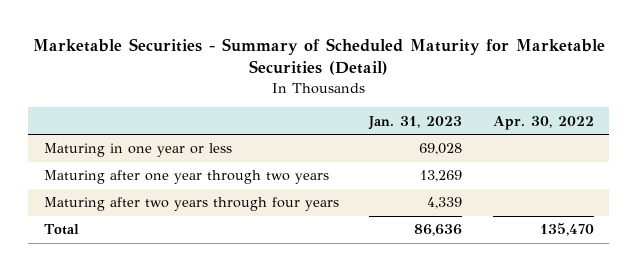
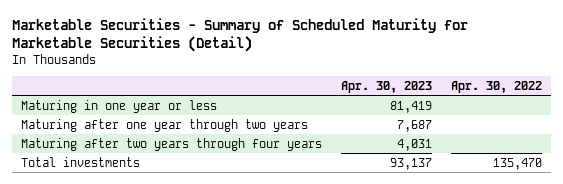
[368,115,463,130] Jan. 31, 2023 -> none
none -> [341,80,433,93] Apr. 30, 2023
[43,224,79,236] Total -> [21,156,141,167] Total investments

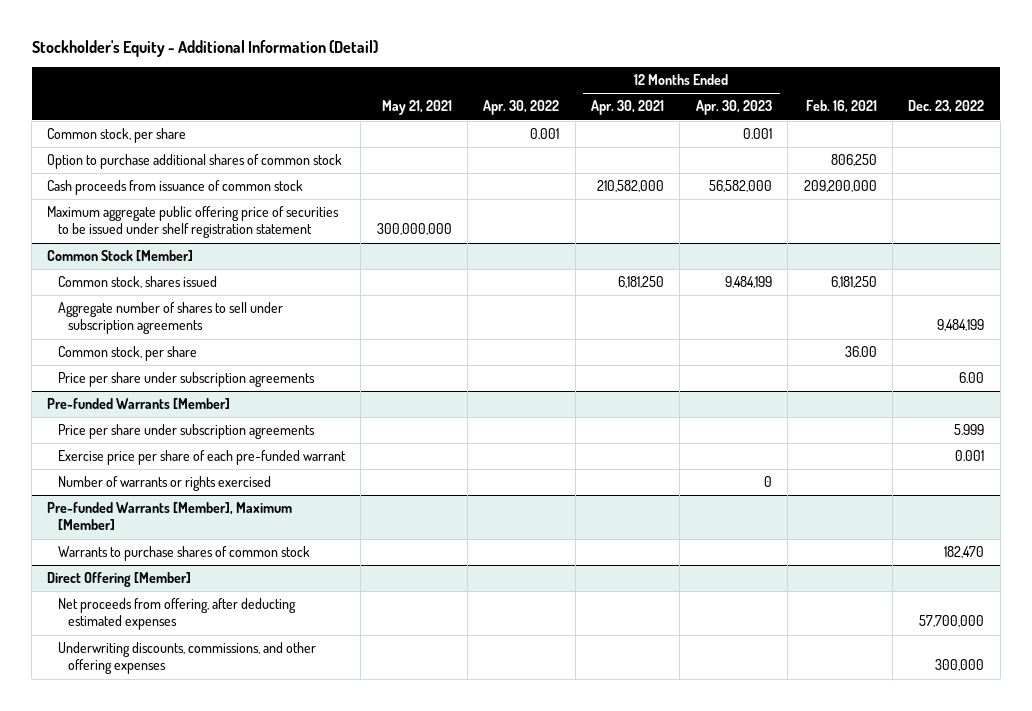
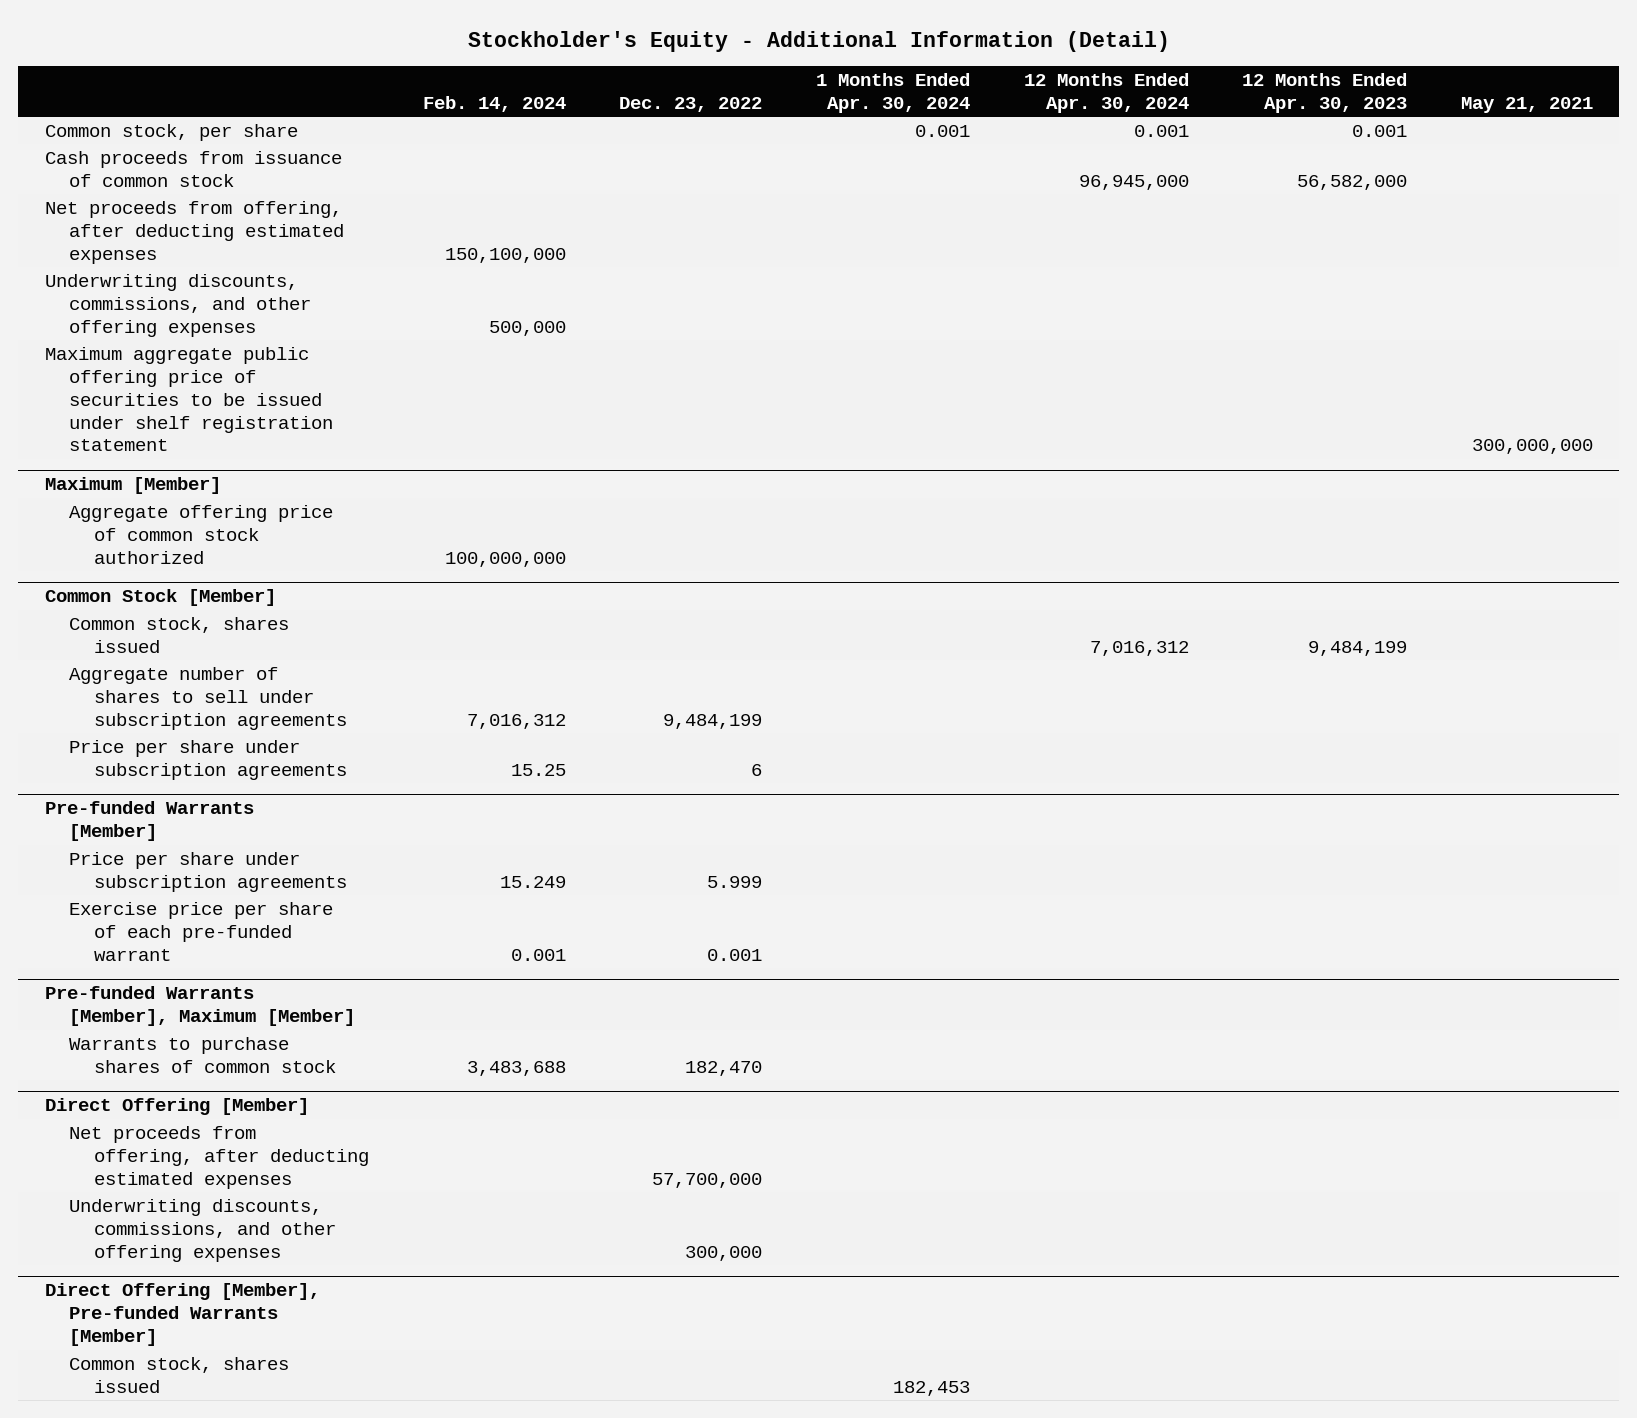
[483,100,560,116] Apr. 30, 2022 -> none
[591,100,665,116] Apr. 30, 2021 -> none
[805,100,877,114] Feb. 16, 2021 -> none
none -> [422,95,566,112] Feb. 14, 2024
none -> [815,72,970,113] 1 Months Ended Apr. 30, 2024
none -> [1023,72,1189,113] 12 Months Ended Apr. 30, 2024
[47,154,343,170] Option to purchase additional shares of common stock -> none
none -> [44,200,345,264] Net proceeds from offering, after deducting estimated expenses
none -> [44,273,312,337] Underwriting discounts, commissions, and other offering expenses
none -> [44,477,221,495] Maximum [Member]
none -> [69,504,334,564] Aggregate offering price of common stock authorized
[57,346,197,362] Common stock, per share -> none
[959,372,985,384] 6.00 -> [751,763,763,776] 6
[57,476,271,492] Number of warrants or rights exercised -> none
none -> [44,1283,320,1347] Direct Offering [Member], Pre-funded Warrants [Member]
none -> [69,1356,290,1393] Common stock, shares issued

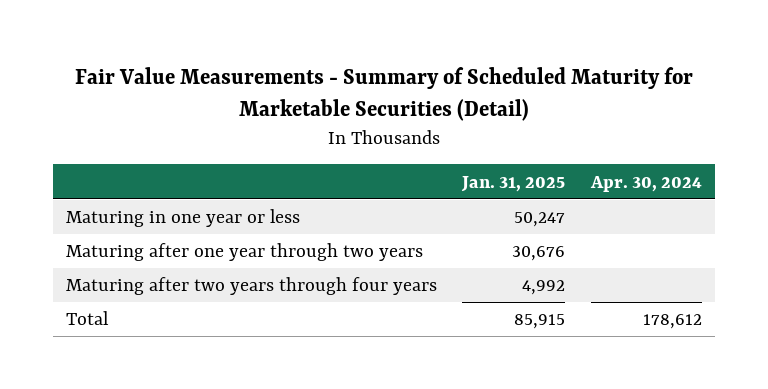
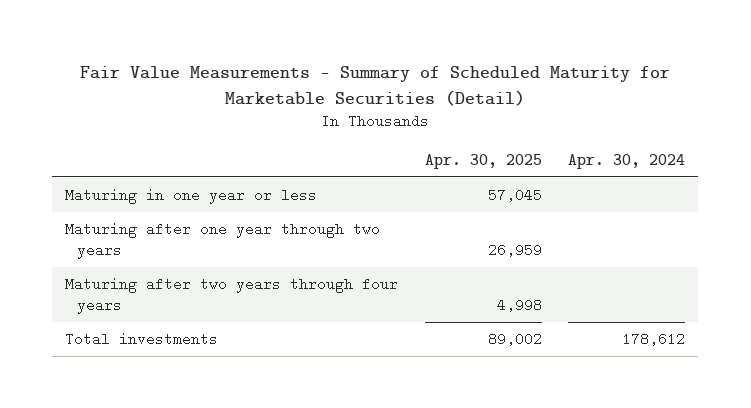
[461,175,566,192] Jan. 31, 2025 -> none
none -> [424,153,542,169] Apr. 30, 2025
[65,311,109,326] Total -> [65,332,219,347] Total investments

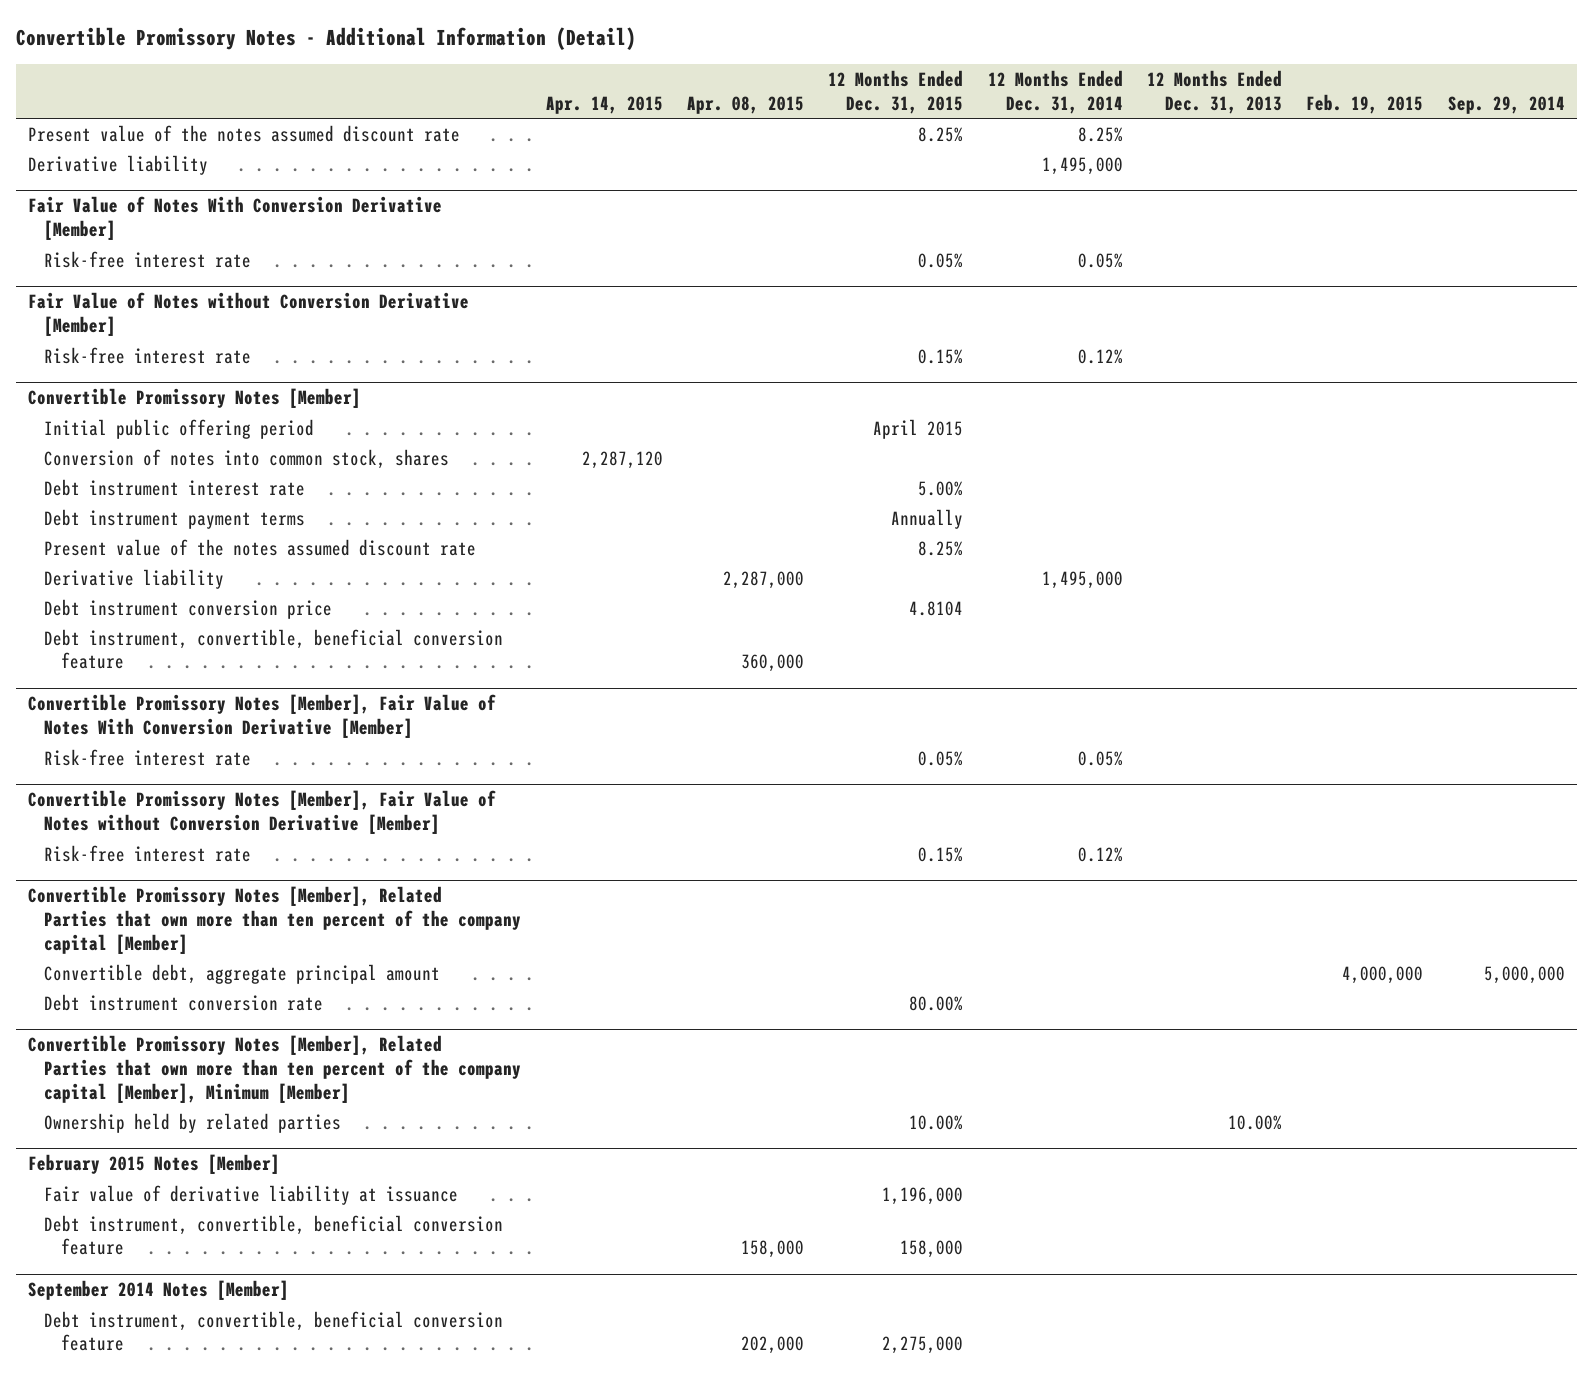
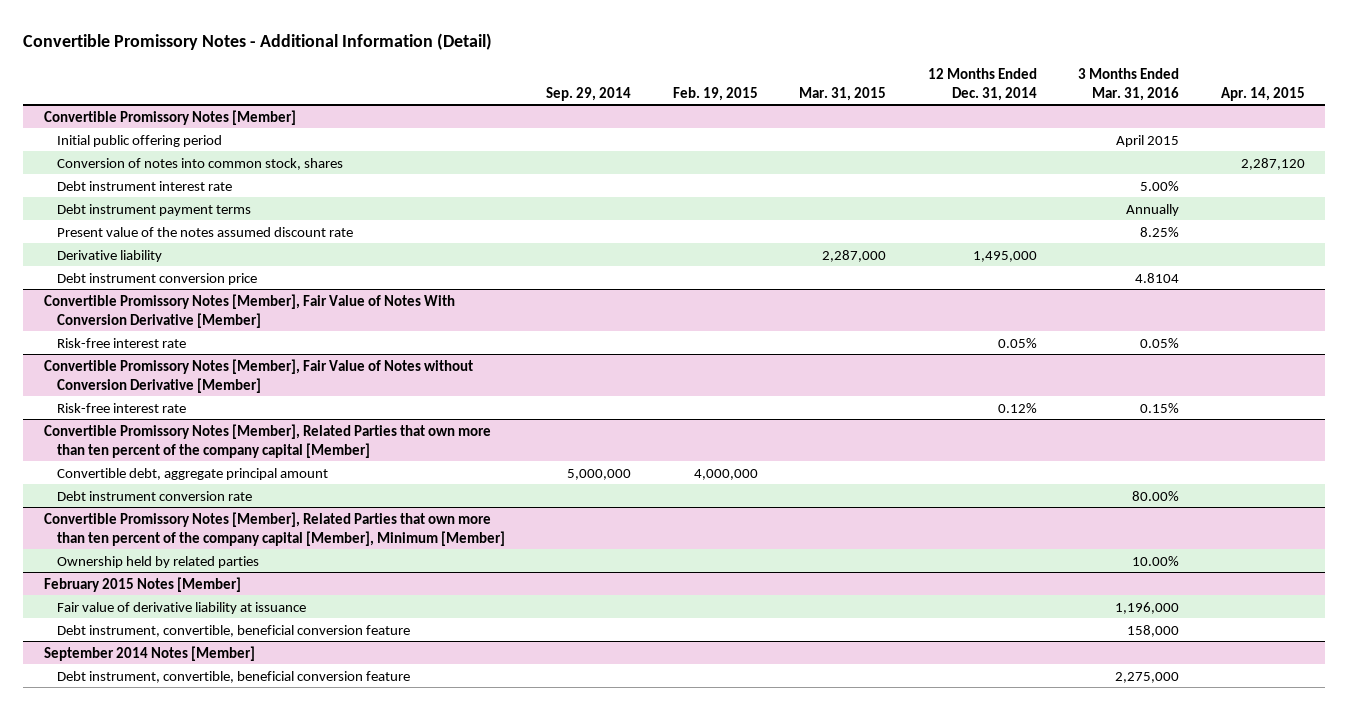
[687,95,805,114] Apr. 08, 2015 -> none
[828,69,964,114] 12 Months Ended Dec. 31, 2015 -> none
[1147,69,1283,114] 12 Months Ended Dec. 31, 2013 -> none
none -> [799,86,887,101] Mar. 31, 2015
none -> [1078,67,1180,101] 3 Months Ended Mar. 31, 2016
[28,124,461,142] Present value of the notes assumed discount rate -> none
[28,154,209,175] Derivative liability -> none
[28,196,443,241] Fair Value of Notes With Conversion Derivative [Member] -> none
[44,250,252,268] Risk-free interest rate -> none
[28,292,470,337] Fair Value of Notes without Conversion Derivative [Member] -> none
[44,346,252,364] Risk-free interest rate -> none
[44,628,504,670] Debt instrument, convertible, beneficial conversion feature -> none

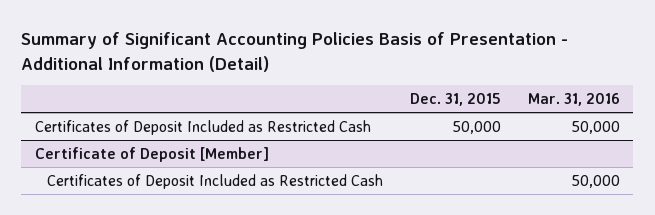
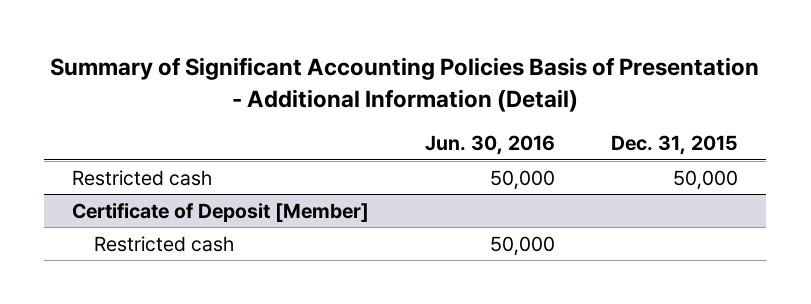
[527,93,620,107] Mar. 31, 2016 -> none
none -> [425,135,556,156] Jun. 30, 2016
[34,119,371,135] Certificates of Deposit Included as Restricted Cash -> [72,169,213,186] Restricted cash
[47,173,384,189] Certificates of Deposit Included as Restricted Cash -> [94,235,235,252] Restricted cash

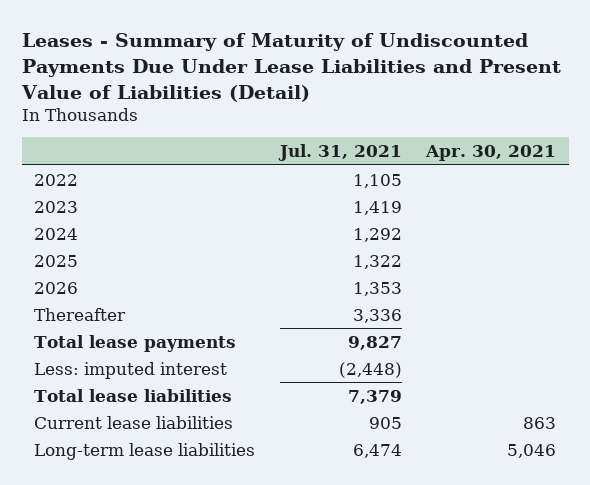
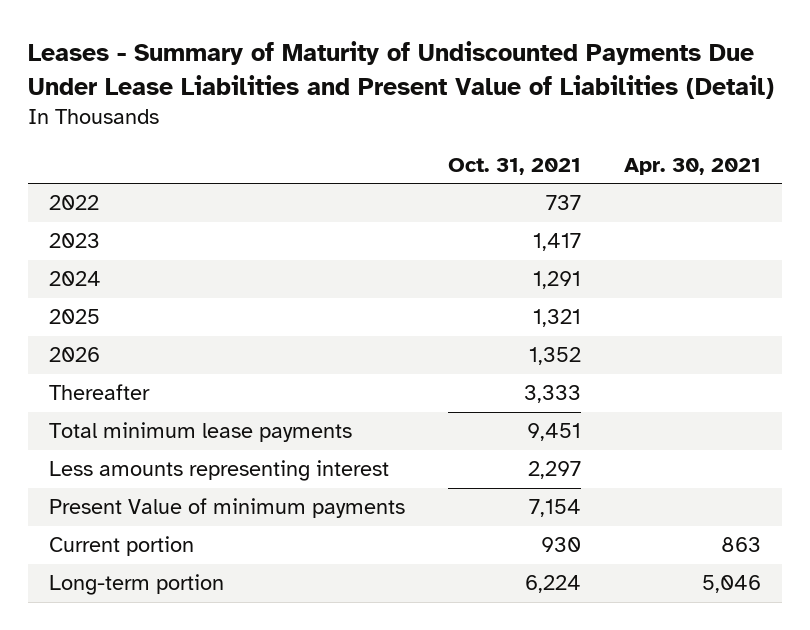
[277,144,402,162] Jul. 31, 2021 -> none
none -> [448,157,582,175] Oct. 31, 2021
[33,361,227,379] Less: imputed interest -> none
[33,388,232,402] Total lease liabilities -> none
[33,334,236,352] Total lease payments -> [49,422,353,443] Total minimum lease payments
none -> [49,460,390,482] Less amounts representing interest
none -> [49,498,406,519] Present Value of minimum payments
[33,415,233,429] Current lease liabilities -> [49,536,195,557] Current portion
[33,442,255,460] Long-term lease liabilities -> [49,574,225,596] Long-term portion

